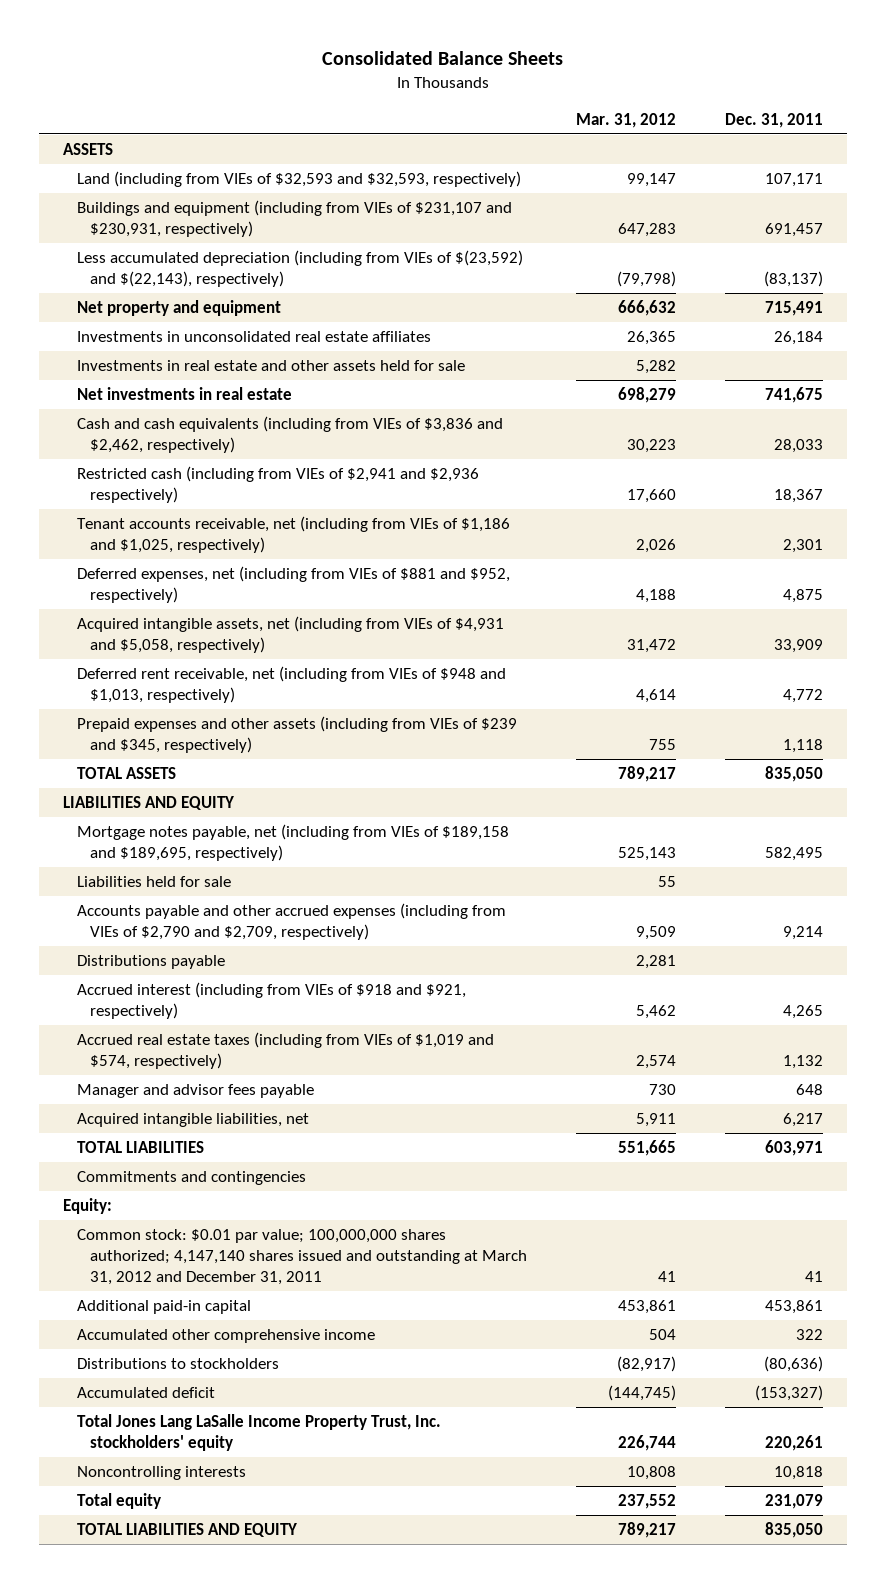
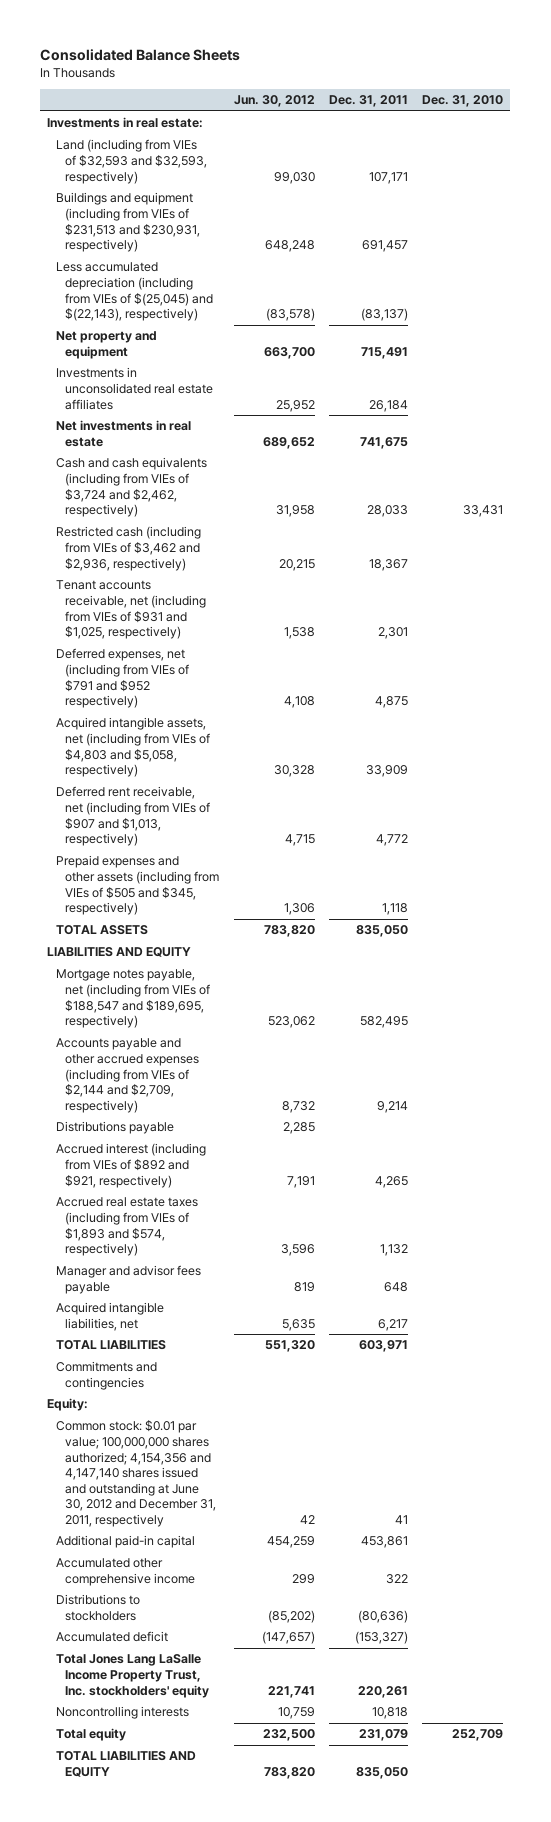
[576,112,677,128] Mar. 31, 2012 -> none
none -> [233,95,315,108] Jun. 30, 2012
none -> [422,95,504,108] Dec. 31, 2010
[63,142,114,155] ASSETS -> none
none -> [47,117,204,129] Investments in real estate:
[76,199,512,238] Buildings and equipment (including from VIEs of $231,107 and $230,931, respectively) -> [56,192,201,253] Buildings and equipment (including from VIEs of $231,513 and $230,931, respectively)
[76,249,523,288] Less accumulated depreciation (including from VIEs of $(23,592) and $(22,143), respectively) -> [56,262,214,322] Less accumulated depreciation (including from VIEs of $(25,045) and $(22,143), respectively)
[76,359,465,371] Investments in real estate and other assets held for sale -> none
[76,415,503,454] Cash and cash equivalents (including from VIEs of $3,836 and $2,462, respectively) -> [56,457,208,518] Cash and cash equivalents (including from VIEs of $3,724 and $2,462, respectively)
[76,465,479,504] Restricted cash (including from VIEs of $2,941 and $2,936 respectively) -> [56,526,202,571] Restricted cash (including from VIEs of $3,462 and $2,936, respectively)
[76,515,510,554] Tenant accounts receivable, net (including from VIEs of $1,186 and $1,025, respectively) -> [56,580,207,640] Tenant accounts receivable, net (including from VIEs of $931 and $1,025, respectively)
[76,565,510,604] Deferred expenses, net (including from VIEs of $881 and $952, respectively) -> [56,648,190,709] Deferred expenses, net (including from VIEs of $791 and $952 respectively)
[76,615,504,654] Acquired intangible assets, net (including from VIEs of $4,931 and $5,058, respectively) -> [56,717,211,778] Acquired intangible assets, net (including from VIEs of $4,803 and $5,058, respectively)
[76,665,506,704] Deferred rent receivable, net (including from VIEs of $948 and $1,013, respectively) -> [56,786,211,847] Deferred rent receivable, net (including from VIEs of $907 and $1,013, respectively)
[76,715,517,754] Prepaid expenses and other assets (including from VIEs of $239 and $345, respectively) -> [56,855,220,916] Prepaid expenses and other assets (including from VIEs of $505 and $345, respectively)
[76,875,231,887] Liabilities held for sale -> none
[76,823,509,862] Mortgage notes payable, net (including from VIEs of $189,158 and $189,695, respectively) -> [56,969,211,1029] Mortgage notes payable, net (including from VIEs of $188,547 and $189,695, respectively)
[76,902,506,941] Accounts payable and other accrued expenses (including from VIEs of $2,790 and $2,709, respectively) -> [56,1038,200,1113] Accounts payable and other accrued expenses (including from VIEs of $2,144 and $2,709, respectively)
[76,981,466,1020] Accrued interest (including from VIEs of $918 and $921, respectively) -> [56,1143,207,1188] Accrued interest (including from VIEs of $892 and $921, respectively)
[76,1031,494,1070] Accrued real estate taxes (including from VIEs of $1,019 and $574, respectively) -> [56,1197,199,1257] Accrued real estate taxes (including from VIEs of $1,893 and $574, respectively)
[76,1228,528,1286] Common stock: $0.01 par value; 100,000,000 shares authorized; 4,147,140 shares issued and outstanding at March 31, 2012 and December 31, 2011 -> [56,1420,217,1528] Common stock: $0.01 par value; 100,000,000 shares authorized; 4,154,356 and 4,147,140 shares issued and outstanding at June 30, 2012 and December 31, 2011, respectively

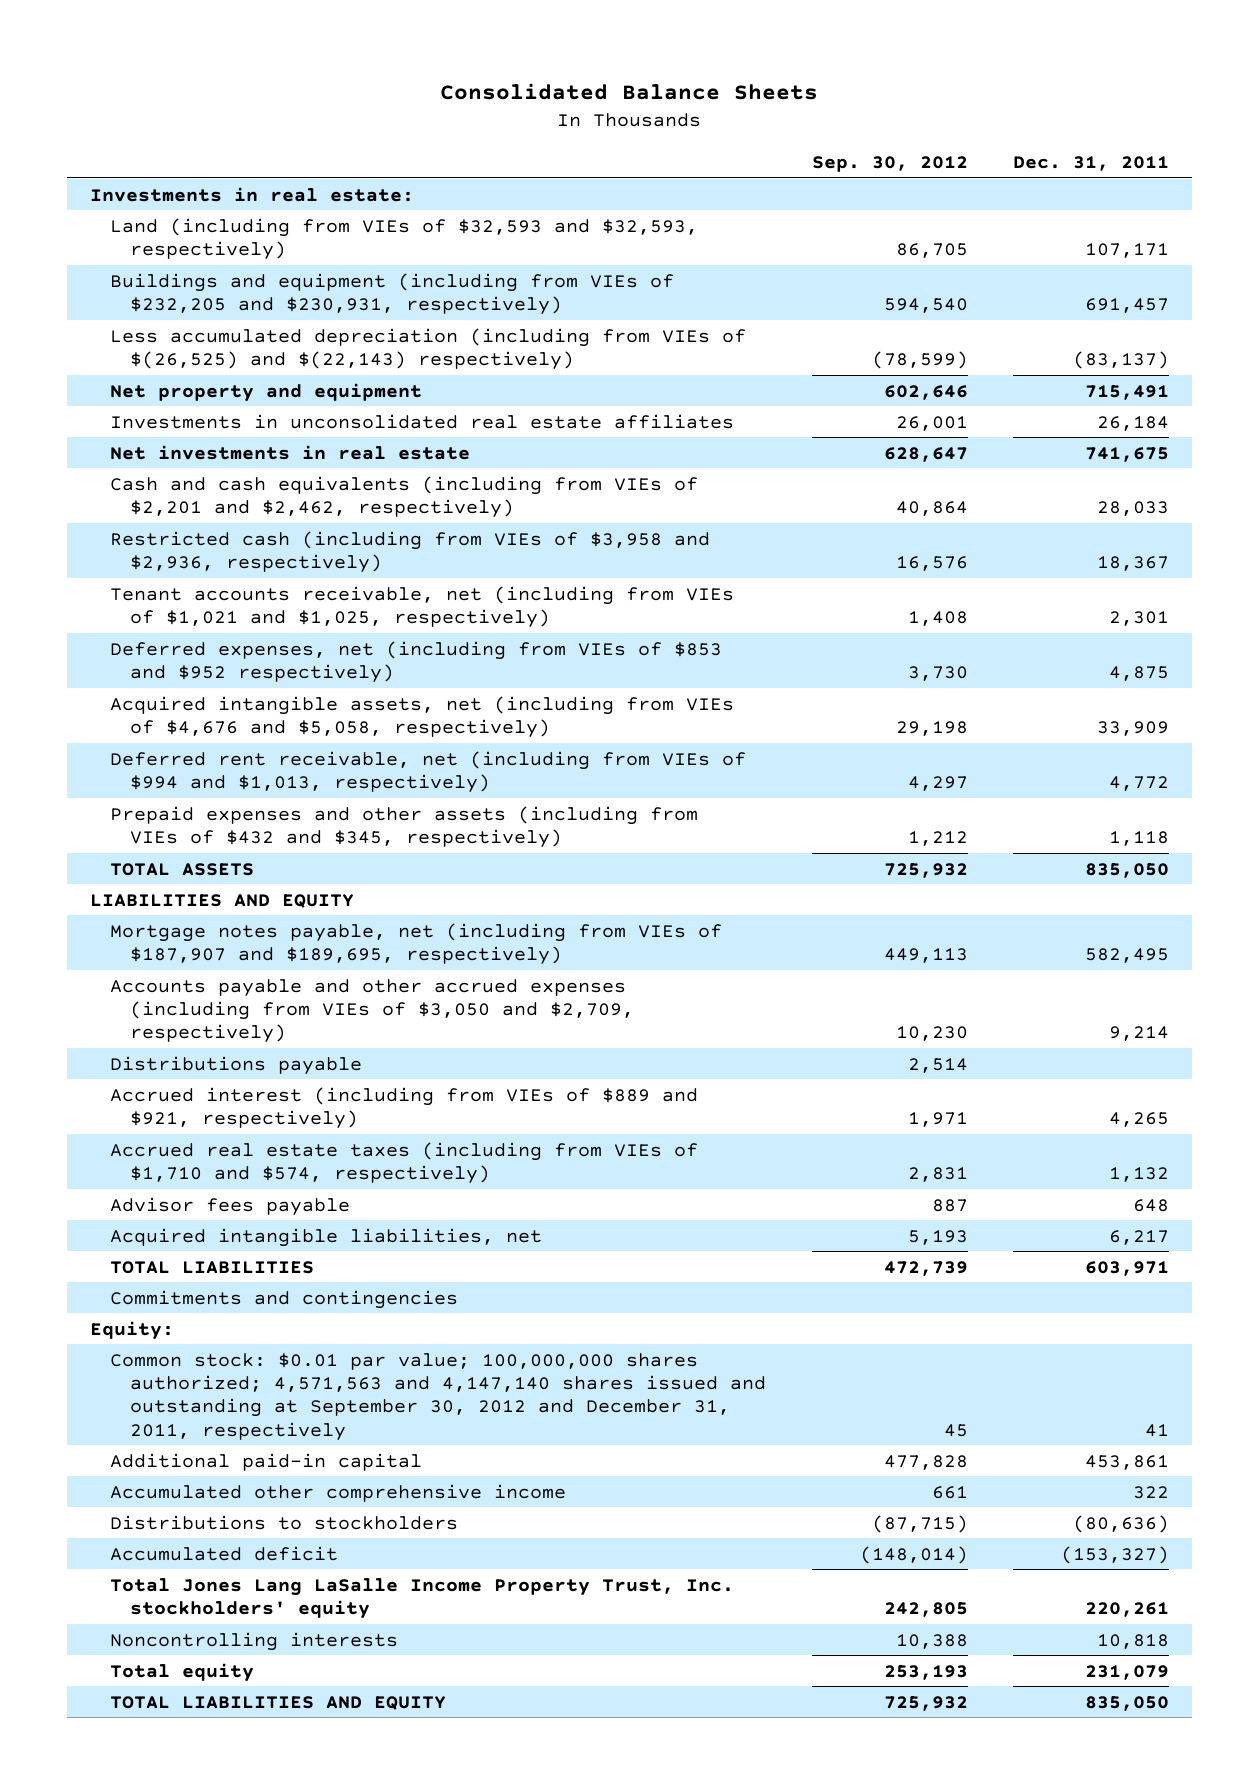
[233,95,315,108] Jun. 30, 2012 -> none
[422,95,504,108] Dec. 31, 2010 -> none
none -> [811,155,968,172] Sep. 30, 2012
[56,192,201,253] Buildings and equipment (including from VIEs of $231,513 and $230,931, respectively) -> [110,272,675,316] Buildings and equipment (including from VIEs of $232,205 and $230,931, respectively)
[56,262,214,322] Less accumulated depreciation (including from VIEs of $(25,045) and $(22,143), respectively) -> [110,327,747,371] Less accumulated depreciation (including from VIEs of $(26,525) and $(22,143) respectively)
[56,457,208,518] Cash and cash equivalents (including from VIEs of $3,724 and $2,462, respectively) -> [110,475,699,519] Cash and cash equivalents (including from VIEs of $2,201 and $2,462, respectively)
[56,526,202,571] Restricted cash (including from VIEs of $3,462 and $2,936, respectively) -> [110,530,711,574] Restricted cash (including from VIEs of $3,958 and $2,936, respectively)
[56,580,207,640] Tenant accounts receivable, net (including from VIEs of $931 and $1,025, respectively) -> [110,585,735,629] Tenant accounts receivable, net (including from VIEs of $1,021 and $1,025, respectively)
[56,648,190,709] Deferred expenses, net (including from VIEs of $791 and $952 respectively) -> [110,640,723,684] Deferred expenses, net (including from VIEs of $853 and $952 respectively)
[56,717,211,778] Acquired intangible assets, net (including from VIEs of $4,803 and $5,058, respectively) -> [110,695,735,739] Acquired intangible assets, net (including from VIEs of $4,676 and $5,058, respectively)
[56,786,211,847] Deferred rent receivable, net (including from VIEs of $907 and $1,013, respectively) -> [110,750,747,794] Deferred rent receivable, net (including from VIEs of $994 and $1,013, respectively)
[56,855,220,916] Prepaid expenses and other assets (including from VIEs of $505 and $345, respectively) -> [110,805,699,849] Prepaid expenses and other assets (including from VIEs of $432 and $345, respectively)
[56,969,211,1029] Mortgage notes payable, net (including from VIEs of $188,547 and $189,695, respectively) -> [110,922,723,966] Mortgage notes payable, net (including from VIEs of $187,907 and $189,695, respectively)
[56,1038,200,1113] Accounts payable and other accrued expenses (including from VIEs of $2,144 and $2,709, respectively) -> [110,978,635,1044] Accounts payable and other accrued expenses (including from VIEs of $3,050 and $2,709, respectively)
[56,1143,207,1188] Accrued interest (including from VIEs of $892 and $921, respectively) -> [110,1086,699,1130] Accrued interest (including from VIEs of $889 and $921, respectively)
[56,1197,199,1257] Accrued real estate taxes (including from VIEs of $1,893 and $574, respectively) -> [110,1141,699,1185] Accrued real estate taxes (including from VIEs of $1,710 and $574, respectively)
[56,1265,202,1294] Manager and advisor fees payable -> [110,1196,351,1216] Advisor fees payable
[56,1420,217,1528] Common stock: $0.01 par value; 100,000,000 shares authorized; 4,154,356 and 4,147,140 shares issued and outstanding at June 30, 2012 and December 31, 2011, respectively -> [110,1352,767,1441] Common stock: $0.01 par value; 100,000,000 shares authorized; 4,571,563 and 4,147,140 shares issued and outstanding at September 30, 2012 and December 31, 2011, respectively

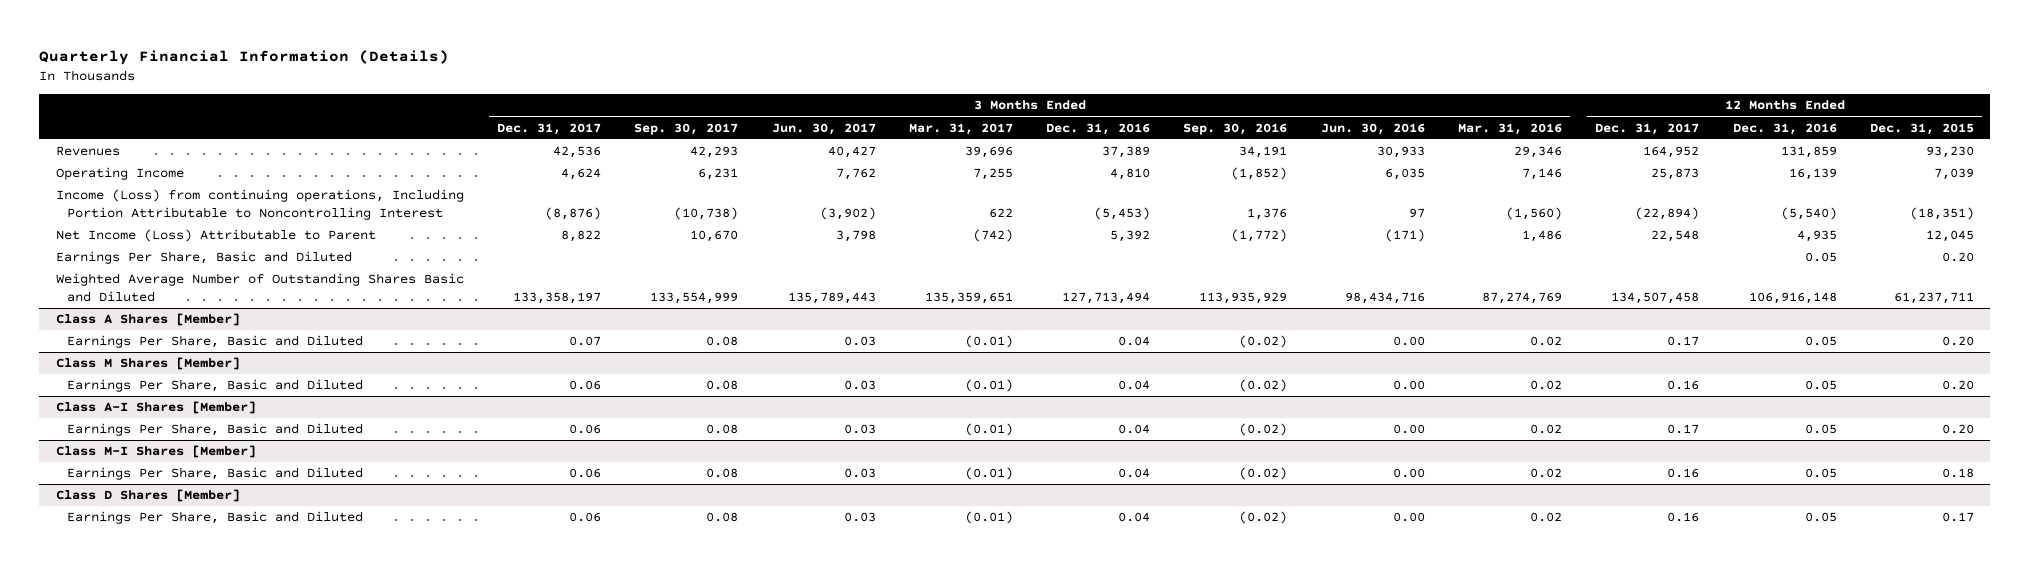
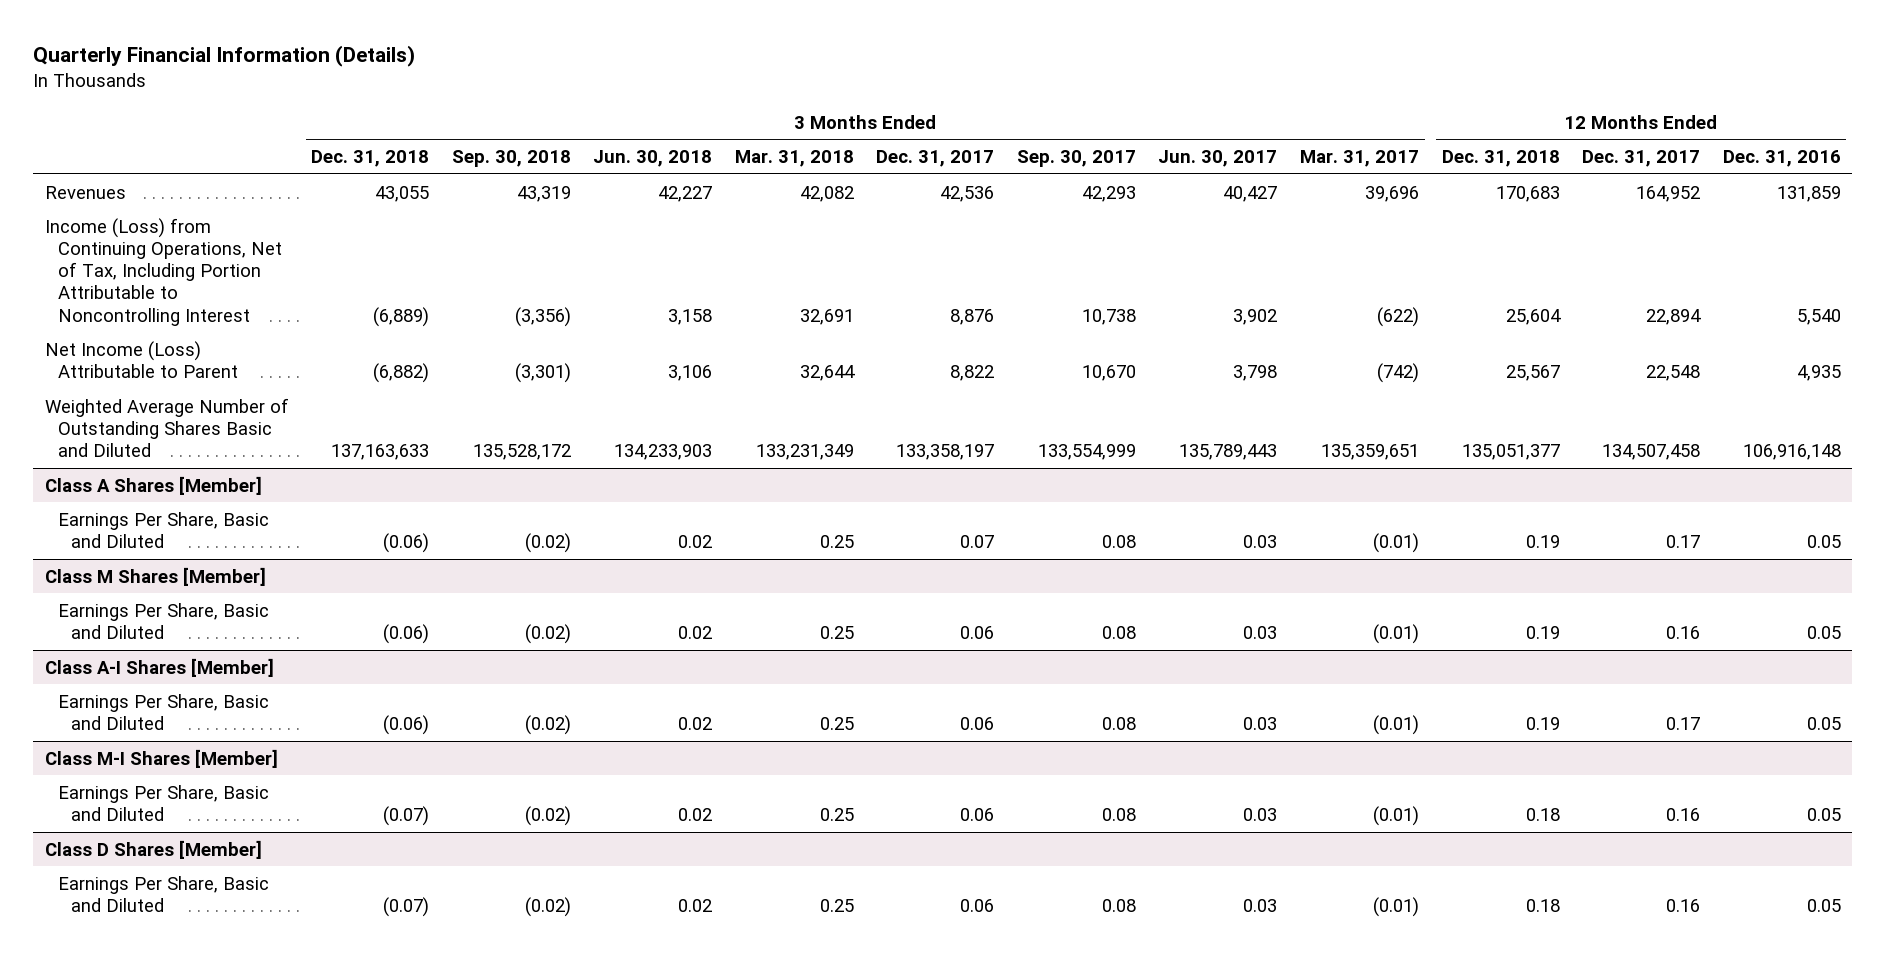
[1046,122,1151,135] Dec. 31, 2016 -> none
[1183,122,1288,135] Sep. 30, 2016 -> none
[1320,122,1425,135] Jun. 30, 2016 -> none
[1457,122,1562,135] Mar. 31, 2016 -> none
[1869,122,1974,135] Dec. 31, 2015 -> none
none -> [311,149,430,167] Dec. 31, 2018
none -> [451,149,571,167] Sep. 30, 2018
none -> [593,149,713,167] Jun. 30, 2018
none -> [734,149,854,167] Mar. 31, 2018
none -> [1441,149,1560,167] Dec. 31, 2018
[55,167,184,181] Operating Income -> none
[55,189,464,220] Income (Loss) from continuing operations, Including Portion Attributable to Noncontrolling Interest -> [44,217,282,326] Income (Loss) from Continuing Operations, Net of Tax, Including Portion Attributable to Noncontrolling Interest
[545,206,602,220] (8,876) -> [950,308,995,325] 8,876
[674,206,739,220] (10,738) -> [1081,308,1136,325] 10,738
[819,206,876,220] (3,902) -> [1233,308,1278,325] 3,902
[988,207,1013,218] 622 -> [1377,306,1420,327] (622)
[1635,206,1700,220] (22,894) -> [1646,308,1702,325] 22,894
[1780,206,1837,220] (5,540) -> [1796,308,1841,325] 5,540
[55,251,352,265] Earnings Per Share, Basic and Diluted -> none

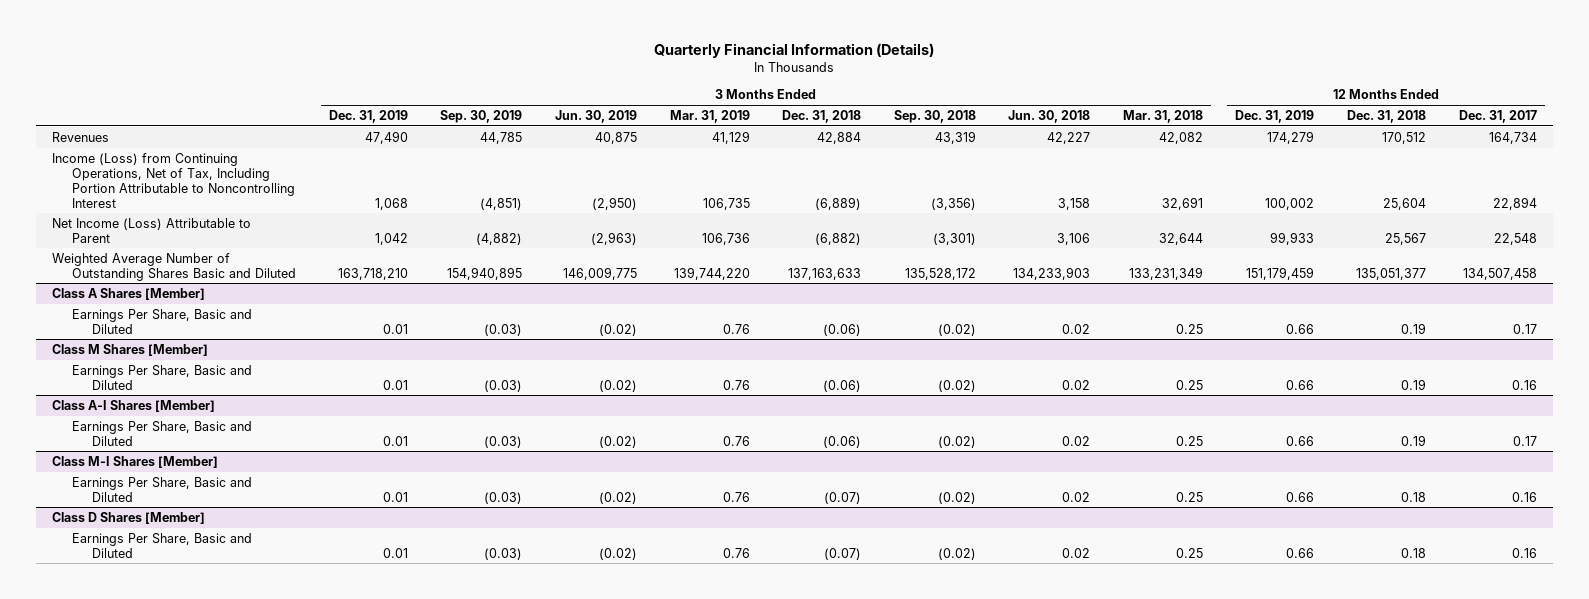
[876,149,995,167] Dec. 31, 2017 -> none
[1016,149,1136,167] Sep. 30, 2017 -> none
[1158,149,1278,167] Jun. 30, 2017 -> none
[1300,149,1420,167] Mar. 31, 2017 -> none
[1722,149,1841,167] Dec. 31, 2016 -> none
none -> [328,109,408,123] Dec. 31, 2019
none -> [440,109,523,123] Sep. 30, 2019
none -> [554,109,637,123] Jun. 30, 2019
none -> [669,109,750,123] Mar. 31, 2019
none -> [1235,109,1315,123] Dec. 31, 2019
[375,185,430,202] 43,055 -> [817,131,862,144] 42,884
[1495,185,1560,202] 170,683 -> [1382,131,1427,144] 170,512
[1636,185,1701,202] 164,952 -> [1488,131,1537,144] 164,734

